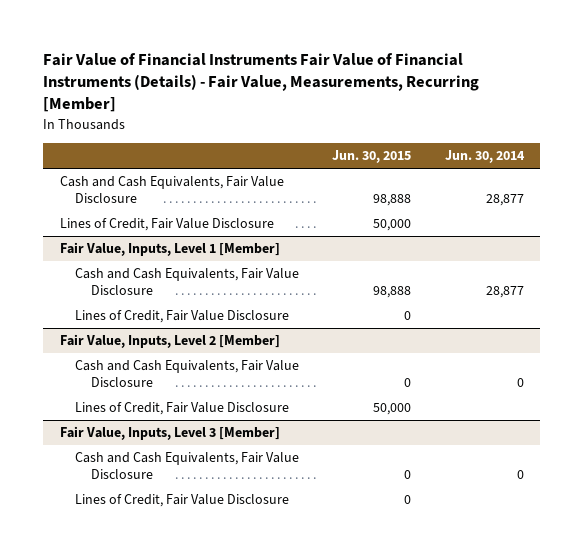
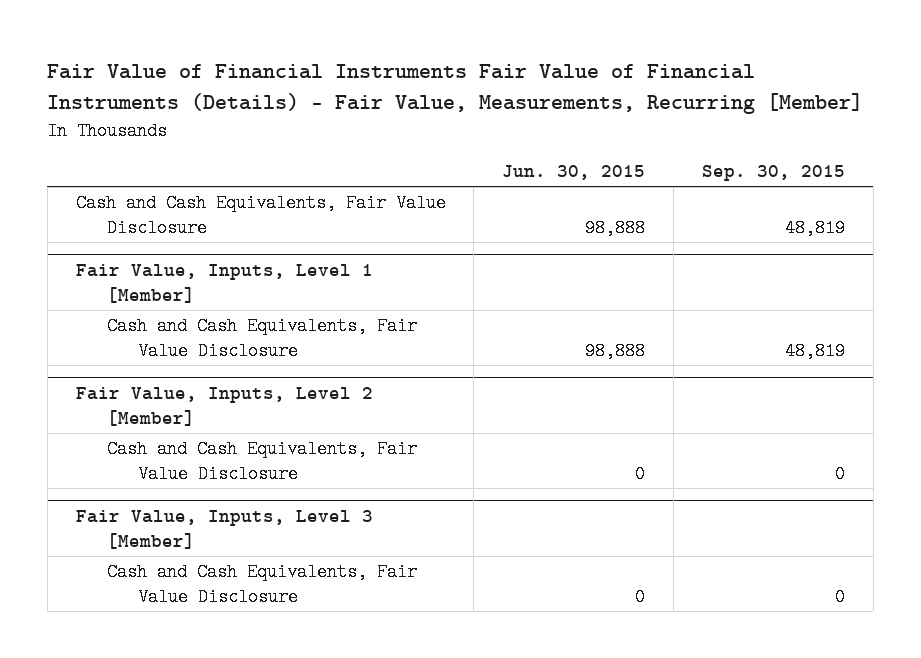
[444,150,525,164] Jun. 30, 2014 -> none
none -> [702,165,846,182] Sep. 30, 2015
[59,218,274,232] Lines of Credit, Fair Value Disclosure -> none
[75,310,290,324] Lines of Credit, Fair Value Disclosure -> none
[75,402,290,416] Lines of Credit, Fair Value Disclosure -> none
[75,494,290,508] Lines of Credit, Fair Value Disclosure -> none

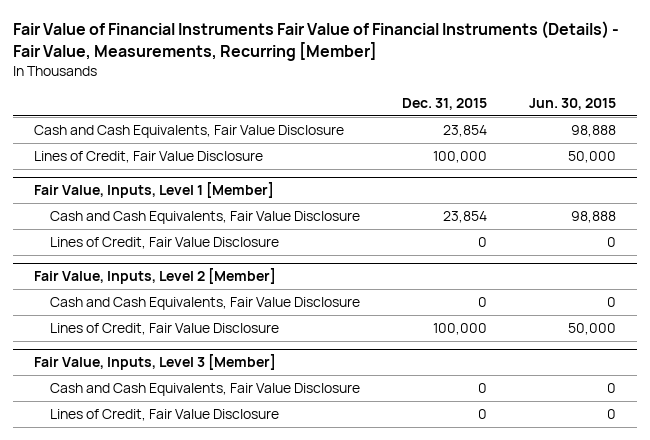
[702,165,846,182] Sep. 30, 2015 -> none
none -> [401,98,487,111] Dec. 31, 2015
none -> [34,150,264,163] Lines of Credit, Fair Value Disclosure
none -> [50,236,280,249] Lines of Credit, Fair Value Disclosure
none -> [50,322,280,335] Lines of Credit, Fair Value Disclosure
none -> [50,408,280,421] Lines of Credit, Fair Value Disclosure

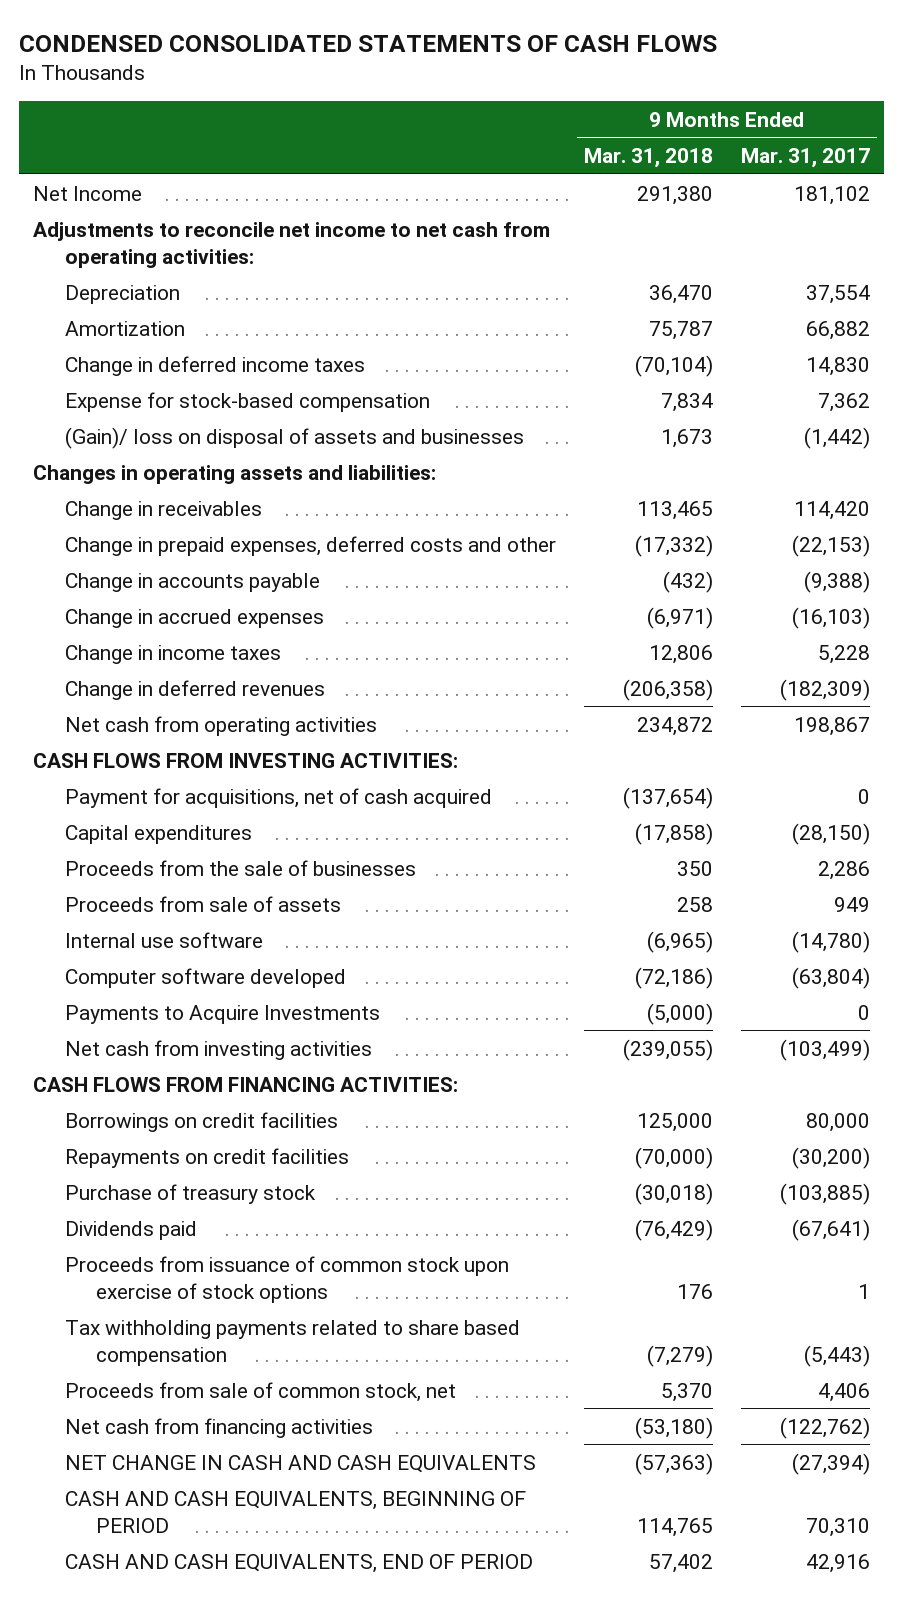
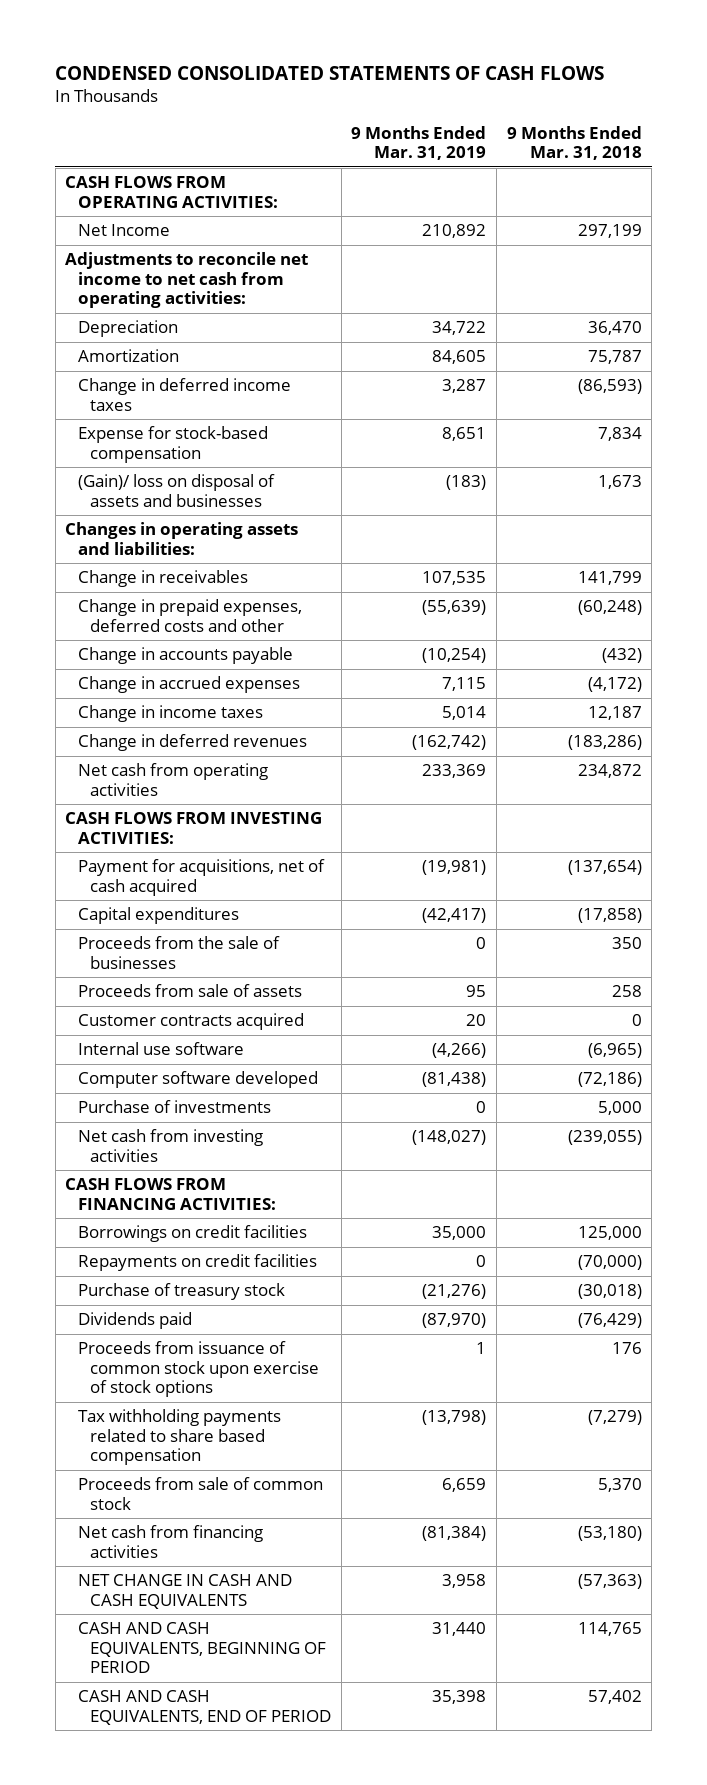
[740,148,870,169] Mar. 31, 2017 -> none
none -> [351,125,487,161] 9 Months Ended Mar. 31, 2019
none -> [65,176,278,208] CASH FLOWS FROM OPERATING ACTIVITIES:
[636,185,713,205] 291,380 -> [577,224,642,239] 297,199
[634,354,713,377] (70,104) -> [577,379,642,395] (86,593)
[636,500,713,520] 113,465 -> [577,571,642,586] 141,799
[634,534,713,557] (17,332) -> [577,600,642,616] (60,248)
[646,606,713,629] (6,971) -> [587,677,642,693] (4,172)
[648,644,713,664] 12,806 -> [587,706,642,721] 12,187
[622,678,713,701] (206,358) -> [567,735,642,751] (183,286)
none -> [77,1013,304,1031] Customer contracts acquired
[64,1004,380,1024] Payments to Acquire Investments -> none
none -> [77,1100,271,1114] Purchase of investments
[64,1381,456,1402] Proceeds from sale of common stock, net -> [77,1477,323,1510] Proceeds from sale of common stock

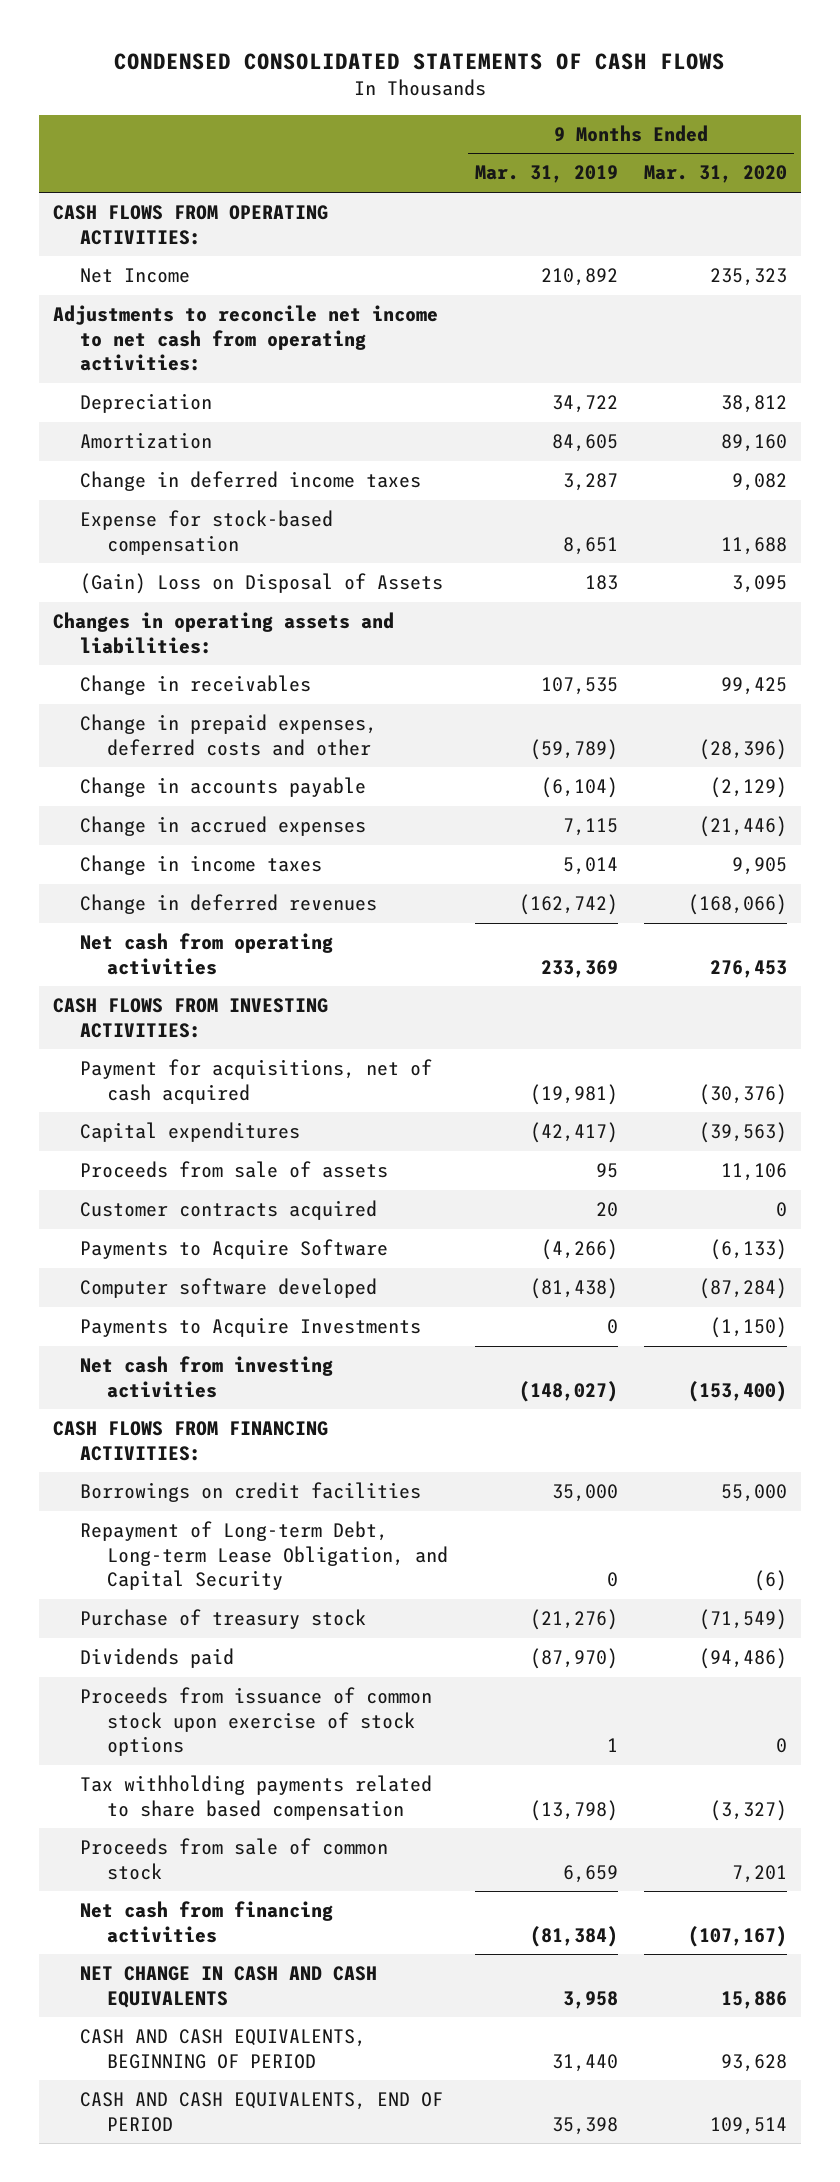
[506,125,642,161] 9 Months Ended Mar. 31, 2018 -> none
none -> [644,165,788,184] Mar. 31, 2020
[77,474,275,507] (Gain)/ loss on disposal of assets and businesses -> [79,573,443,595] (Gain) Loss on Disposal of Assets
[446,475,487,491] (183) -> [584,575,618,591] 183
[422,600,487,616] (55,639) -> [529,738,618,760] (59,789)
[422,648,487,664] (10,254) -> [540,777,618,799] (6,104)
[77,936,280,969] Proceeds from the sale of businesses -> none
[77,1042,244,1056] Internal use software -> [79,1239,388,1260] Payments to Acquire Software
[77,1100,271,1114] Purchase of investments -> [79,1317,421,1338] Payments to Acquire Investments
[77,1254,317,1272] Repayments on credit facilities -> none
none -> [79,1521,449,1591] Repayment of Long-term Debt, Long-term Lease Obligation, and Capital Security

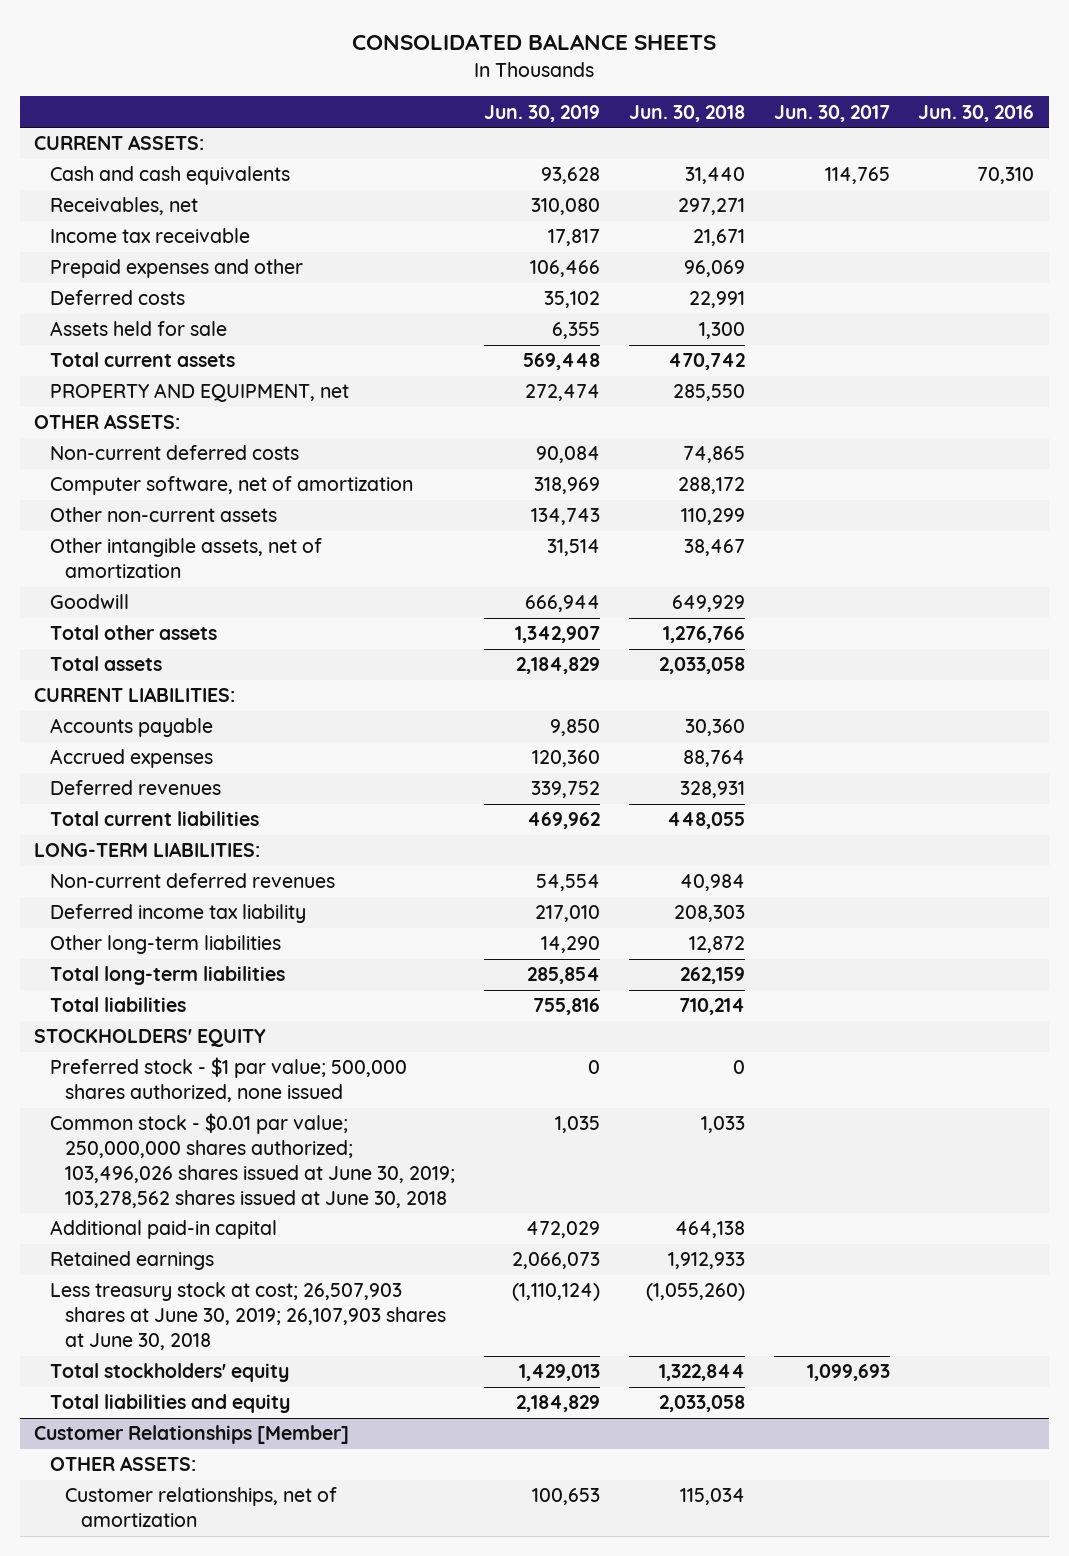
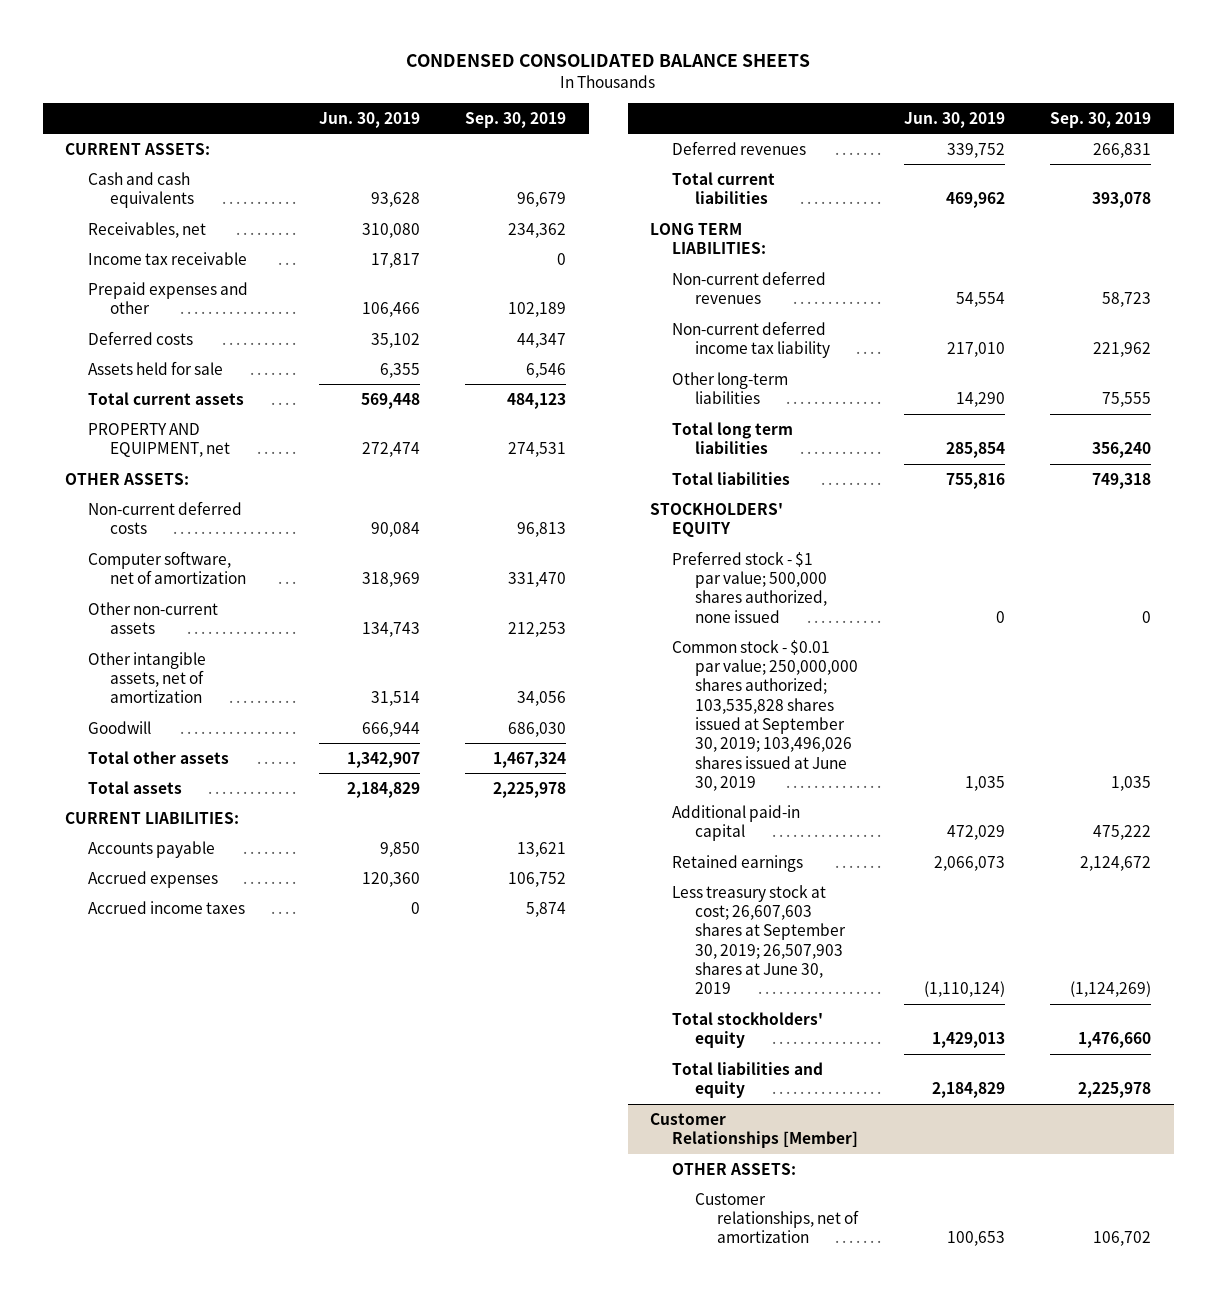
[352,34,717,51] CONSOLIDATED BALANCE SHEETS -> [406,53,811,67] CONDENSED CONSOLIDATED BALANCE SHEETS
[628,104,745,122] Jun. 30, 2018 -> none
[773,104,890,122] Jun. 30, 2017 -> none
[918,104,1035,122] Jun. 30, 2016 -> none
none -> [465,111,567,128] Sep. 30, 2019
none -> [87,900,245,914] Accrued income taxes
[34,842,261,858] LONG-TERM LIABILITIES: -> [650,222,767,255] LONG TERM LIABILITIES:
[49,904,306,924] Deferred income tax liability -> [672,320,830,359] Non-current deferred income tax liability
[49,966,285,986] Total long-term liabilities -> [672,421,794,455] Total long term liabilities
[49,1113,456,1208] Common stock - $0.01 par value; 250,000,000 shares authorized; 103,496,026 shares issued at June 30, 2019; 103,278,562 shares issued at June 30, 2018 -> [672,639,858,791] Common stock - $0.01 par value; 250,000,000 shares authorized; 103,535,828 shares issued at September 30, 2019; 103,496,026 shares issued at June 30, 2019
[49,1282,447,1351] Less treasury stock at cost; 26,507,903 shares at June 30, 2019; 26,107,903 shares at June 30, 2018 -> [672,884,846,995] Less treasury stock at cost; 26,607,603 shares at September 30, 2019; 26,507,903 shares at June 30, 2019

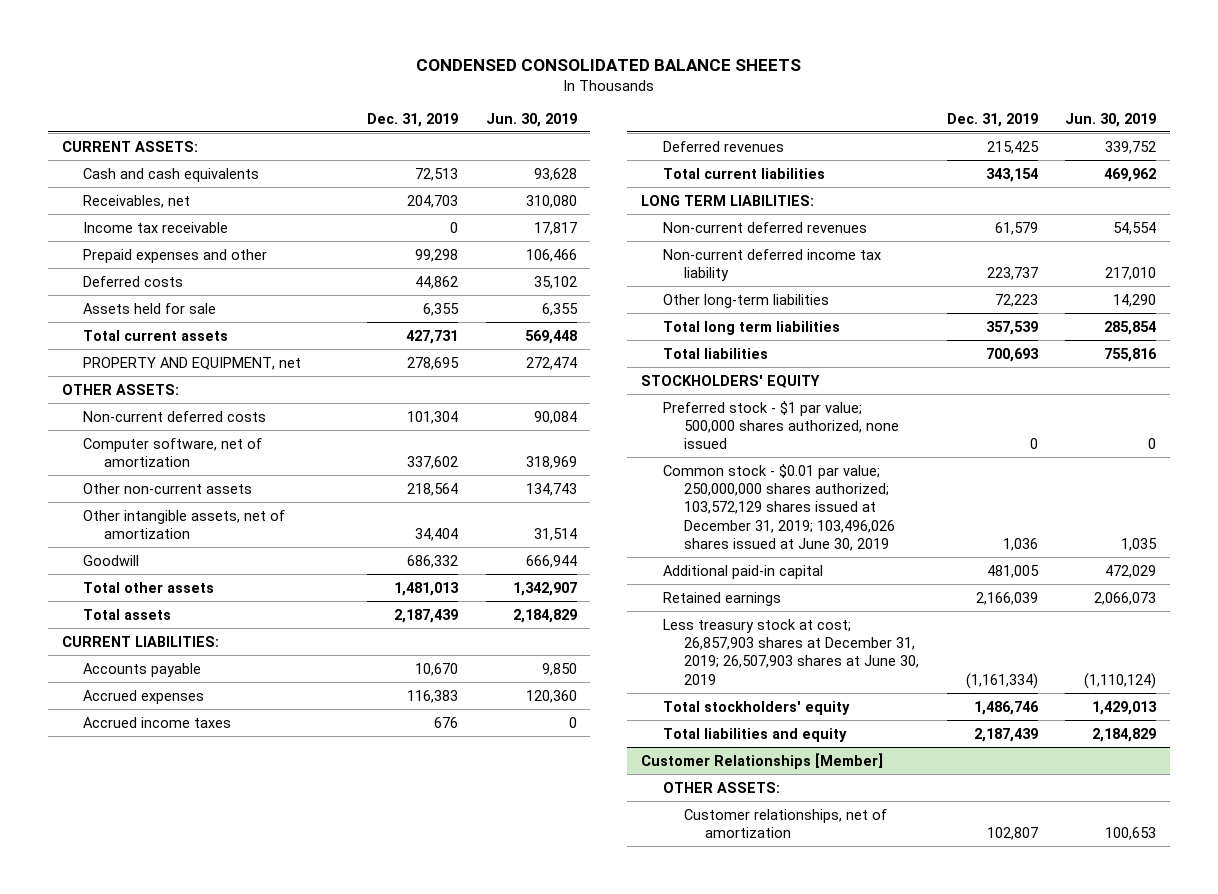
[465,111,567,128] Sep. 30, 2019 -> none
none -> [367,112,459,127] Dec. 31, 2019
[672,639,858,791] Common stock - $0.01 par value; 250,000,000 shares authorized; 103,535,828 shares issued at September 30, 2019; 103,496,026 shares issued at June 30, 2019 -> [662,463,895,551] Common stock - $0.01 par value; 250,000,000 shares authorized; 103,572,129 shares issued at December 31, 2019; 103,496,026 shares issued at June 30, 2019
[672,884,846,995] Less treasury stock at cost; 26,607,603 shares at September 30, 2019; 26,507,903 shares at June 30, 2019 -> [662,618,919,685] Less treasury stock at cost; 26,857,903 shares at December 31, 2019; 26,507,903 shares at June 30, 2019

